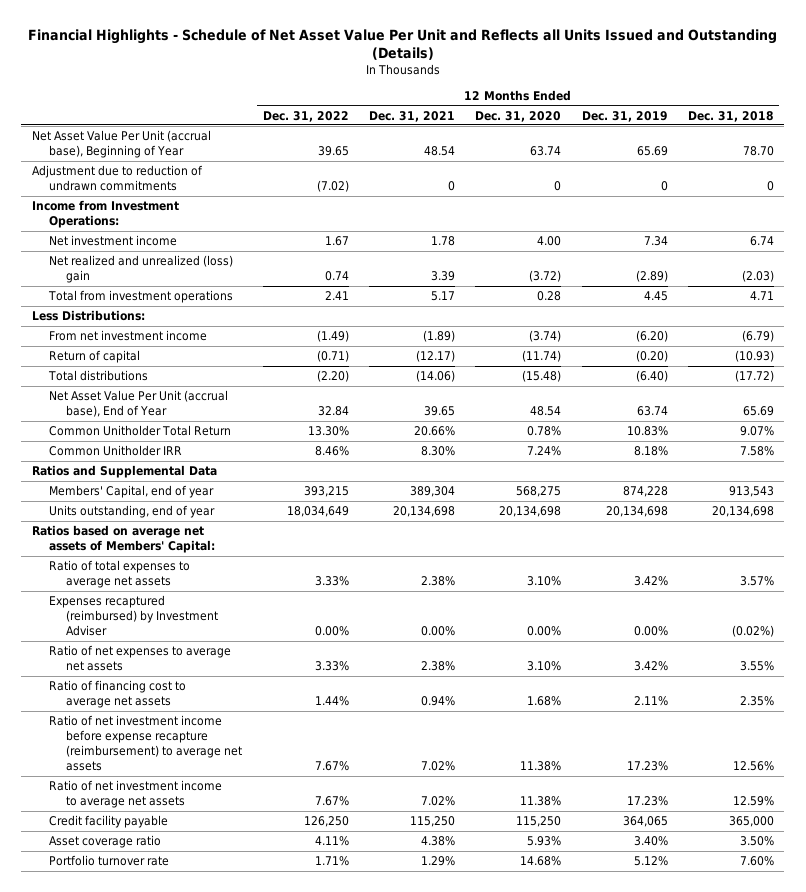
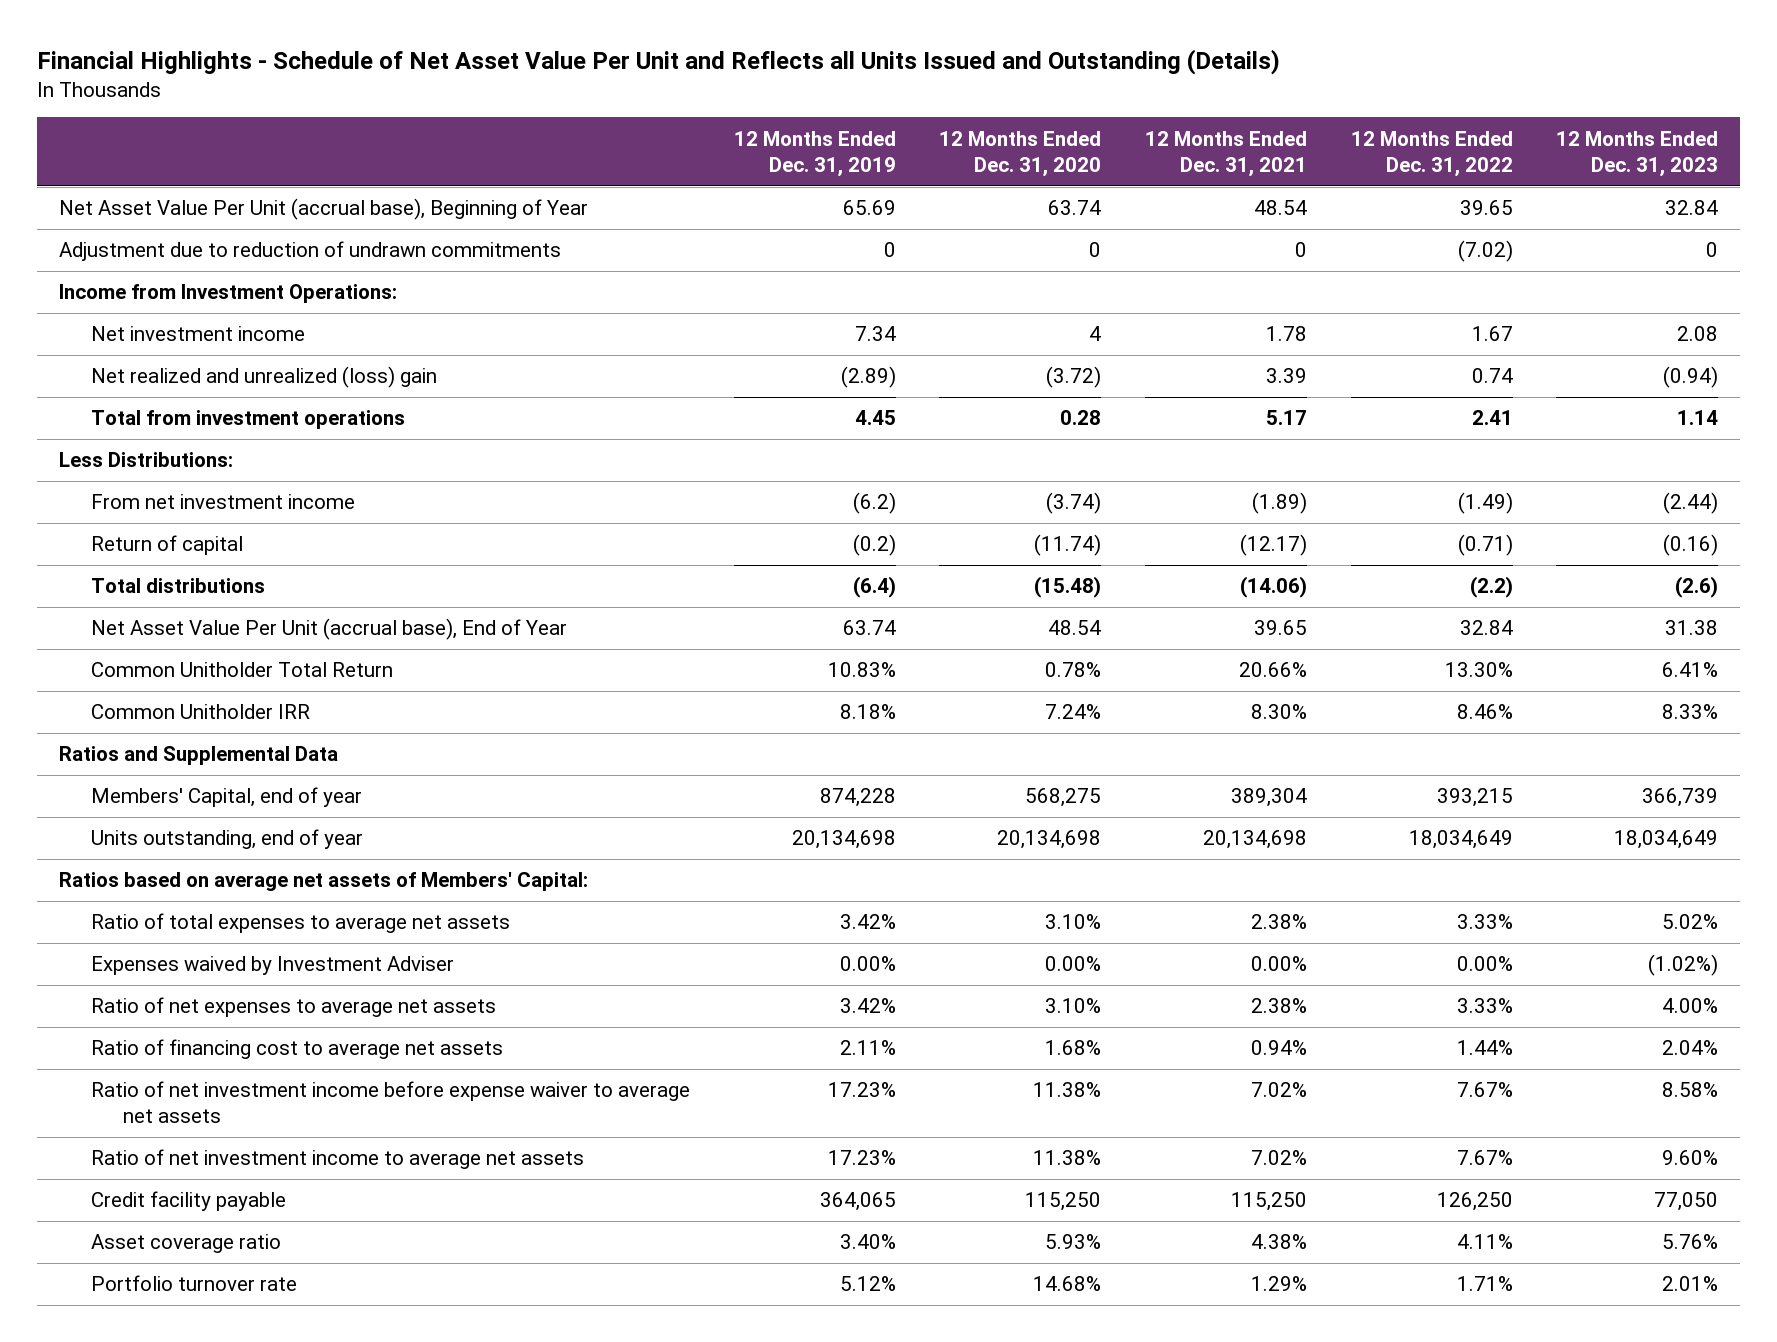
[688,110,775,122] Dec. 31, 2018 -> none
none -> [1556,130,1719,177] 12 Months Ended Dec. 31, 2023
[537,236,562,247] 4.00 -> [1089,326,1102,342] 4
[635,330,668,343] (6.20) -> [852,492,896,515] (6.2)
[635,350,668,363] (0.20) -> [852,534,896,557] (0.2)
[316,370,349,383] (2.20) -> [1469,576,1513,599] (2.2)
[635,370,668,383] (6.40) -> [852,576,896,599] (6.4)
[48,595,219,637] Expenses recaptured (reimbursed) by Investment Adviser -> [90,956,454,976] Expenses waived by Investment Adviser
[48,715,243,772] Ratio of net investment income before expense recapture (reimbursement) to average net assets -> [90,1081,690,1124] Ratio of net investment income before expense waiver to average net assets

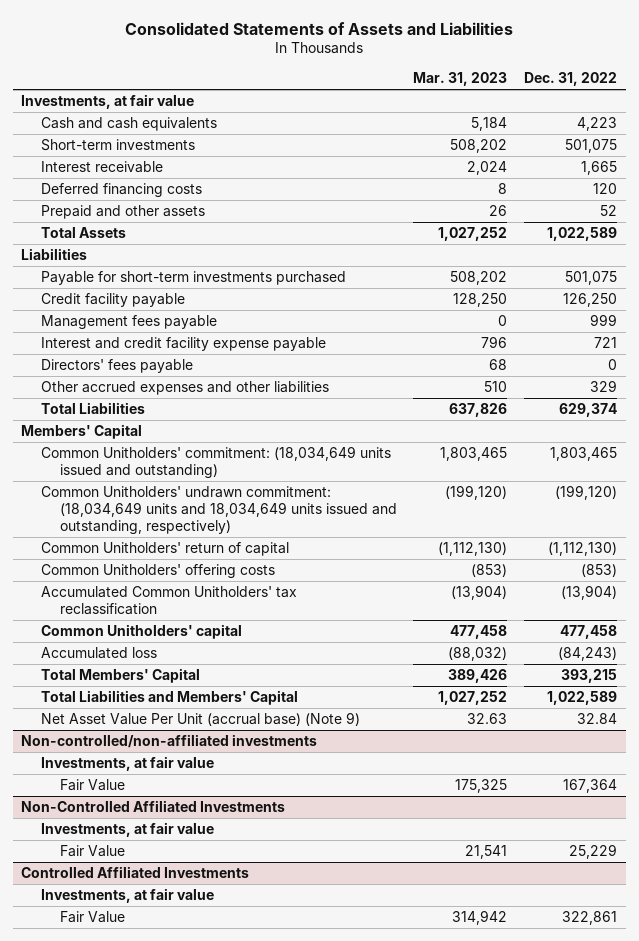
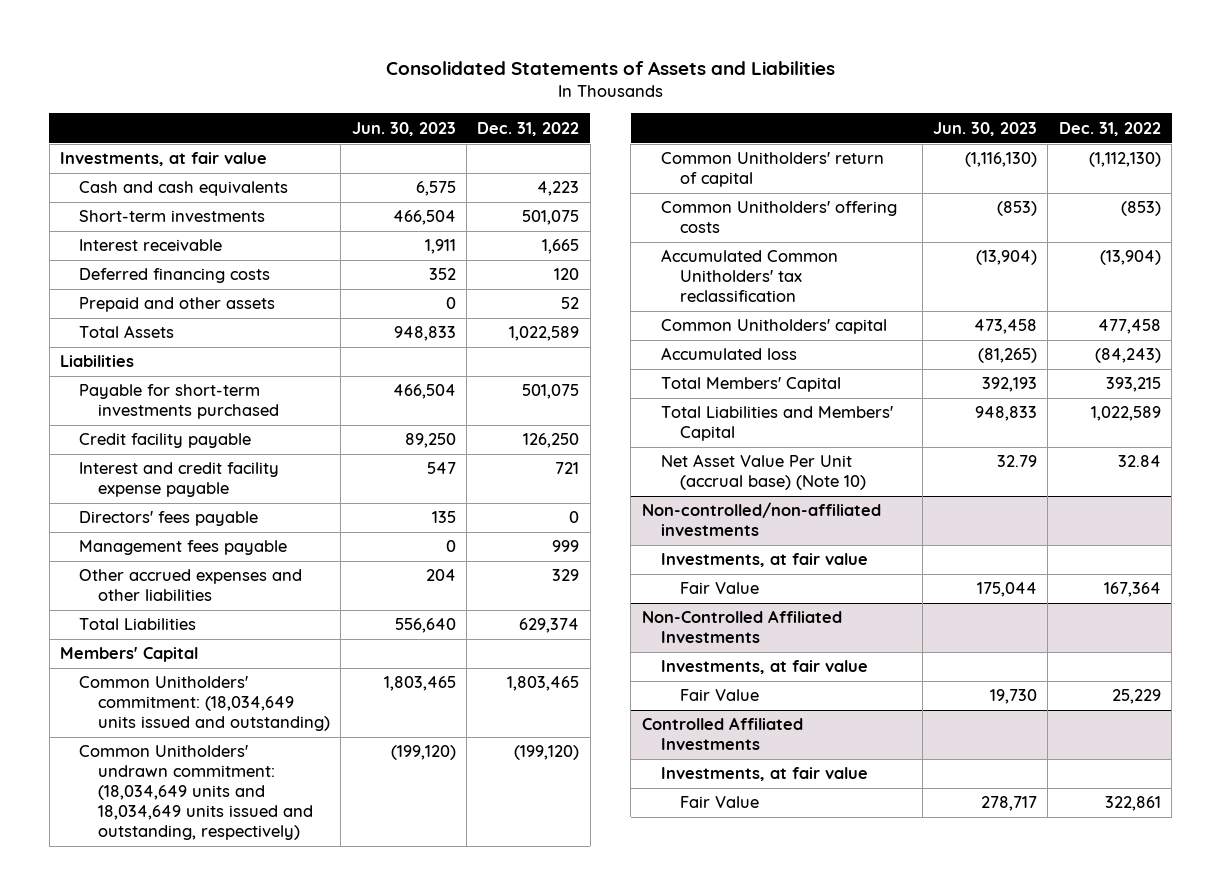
[413,72,508,87] Mar. 31, 2023 -> none
none -> [351,121,456,136] Jun. 30, 2023
[40,315,217,330] Management fees payable -> [79,540,288,556] Management fees payable
[40,712,360,727] Net Asset Value Per Unit (accrual base) (Note 9) -> [660,454,866,491] Net Asset Value Per Unit (accrual base) (Note 10)

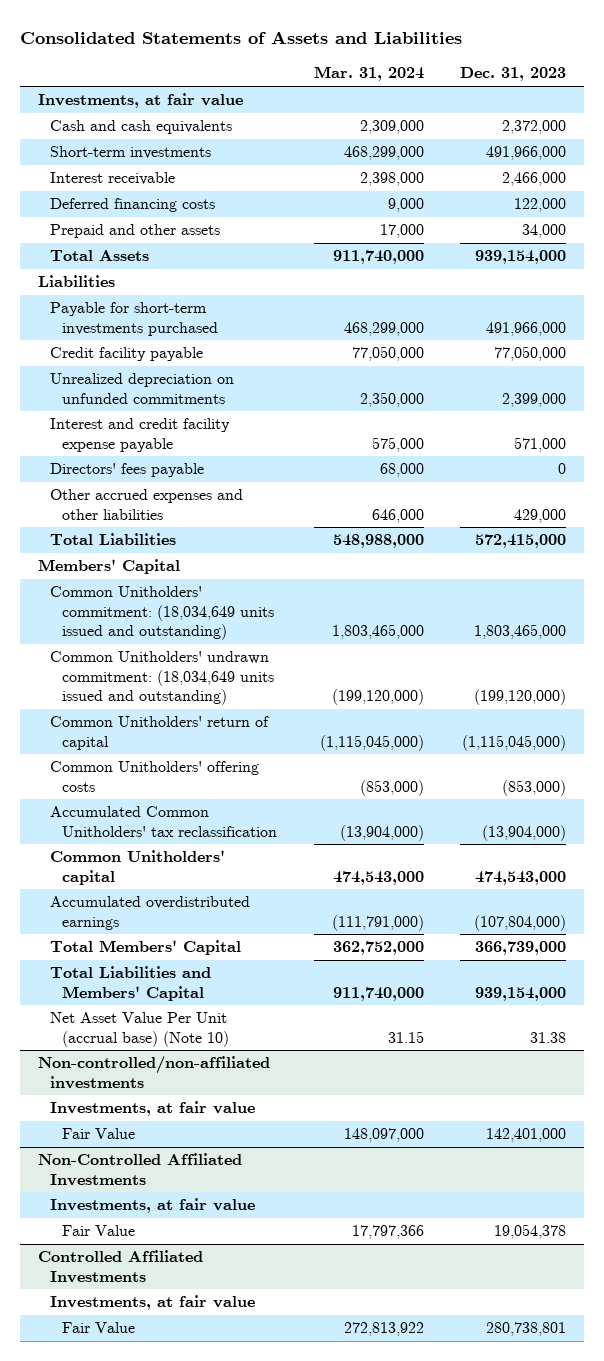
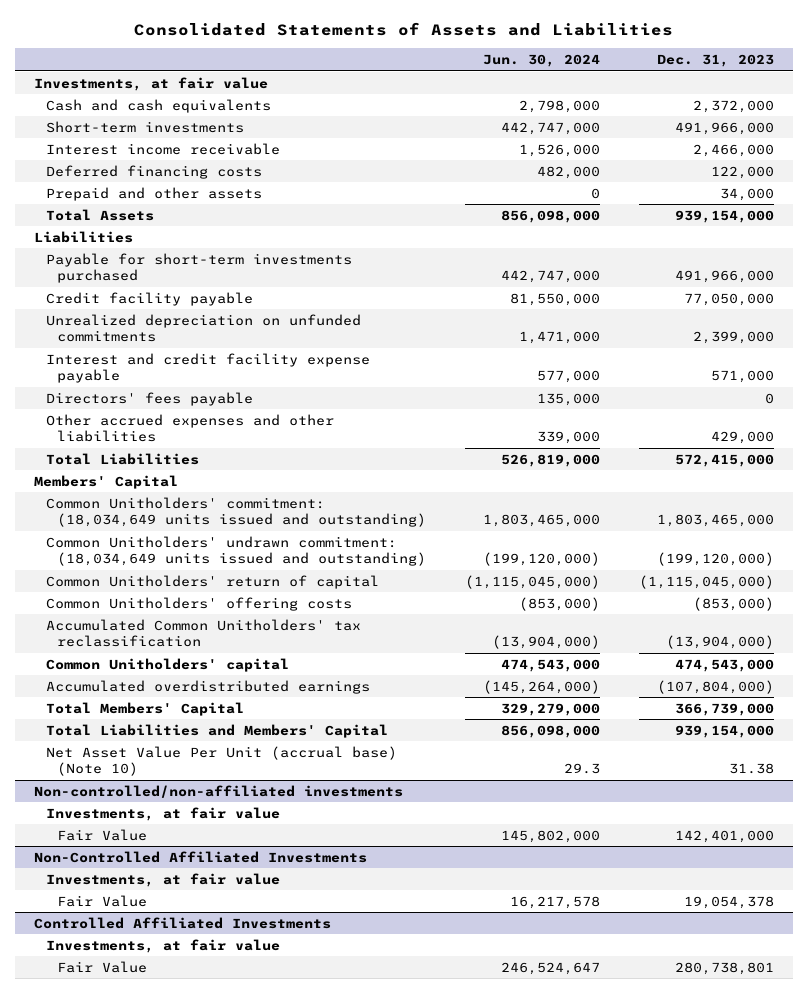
[313,66,424,82] Mar. 31, 2024 -> none
none -> [482,54,600,68] Jun. 30, 2024
[50,172,176,186] Interest receivable -> [45,142,280,155] Interest income receivable

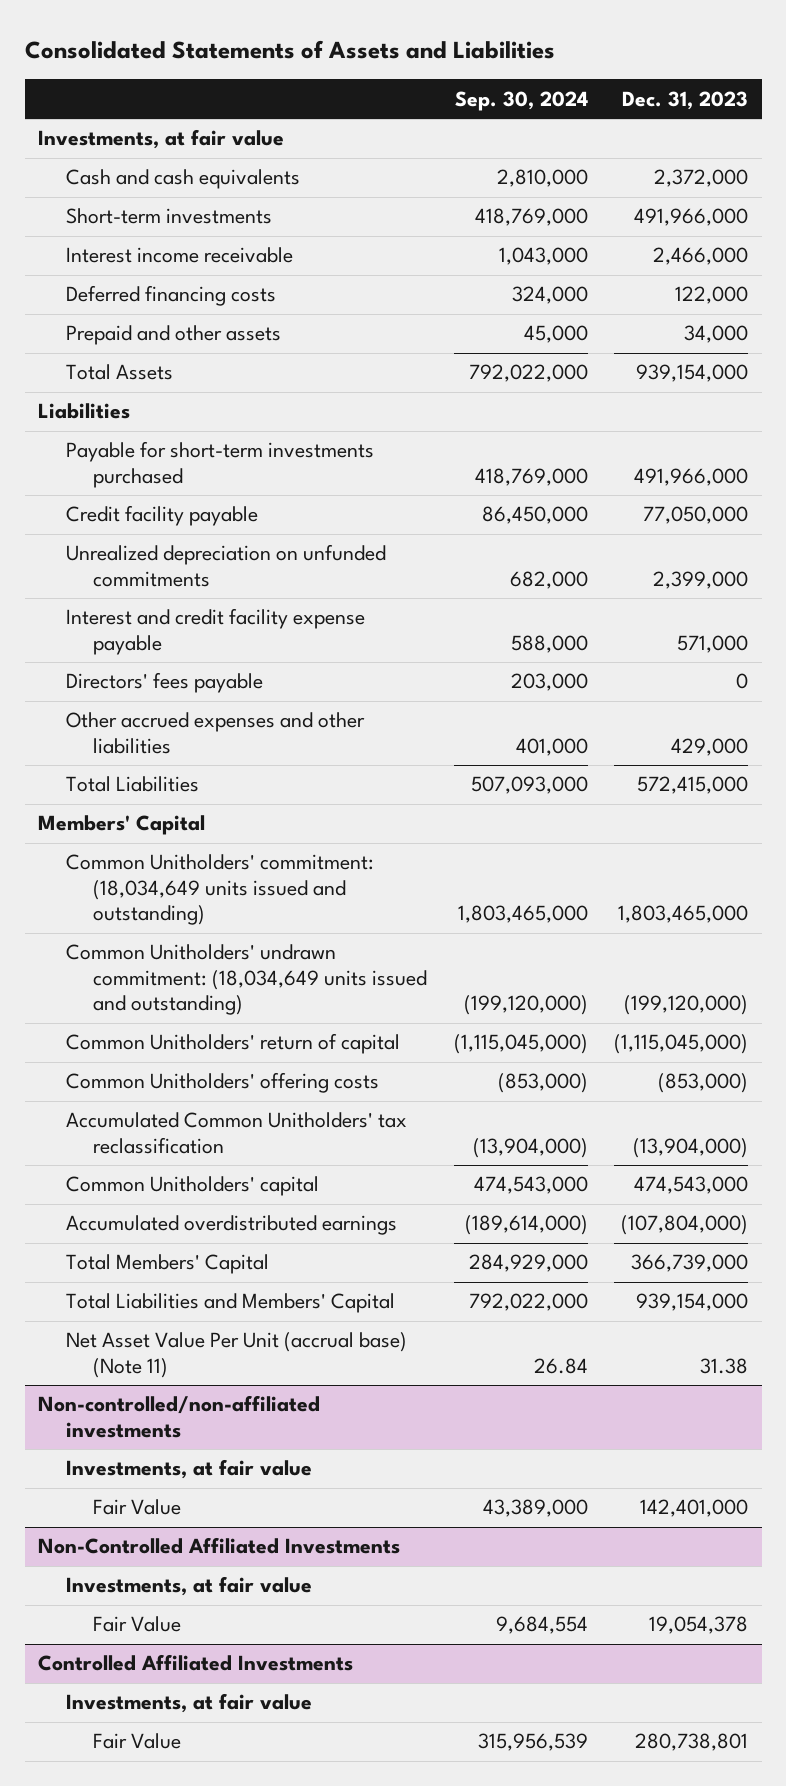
[482,54,600,68] Jun. 30, 2024 -> none
none -> [454,90,588,111] Sep. 30, 2024
[45,745,397,777] Net Asset Value Per Unit (accrual base) (Note 10) -> [65,1332,407,1378] Net Asset Value Per Unit (accrual base) (Note 11)

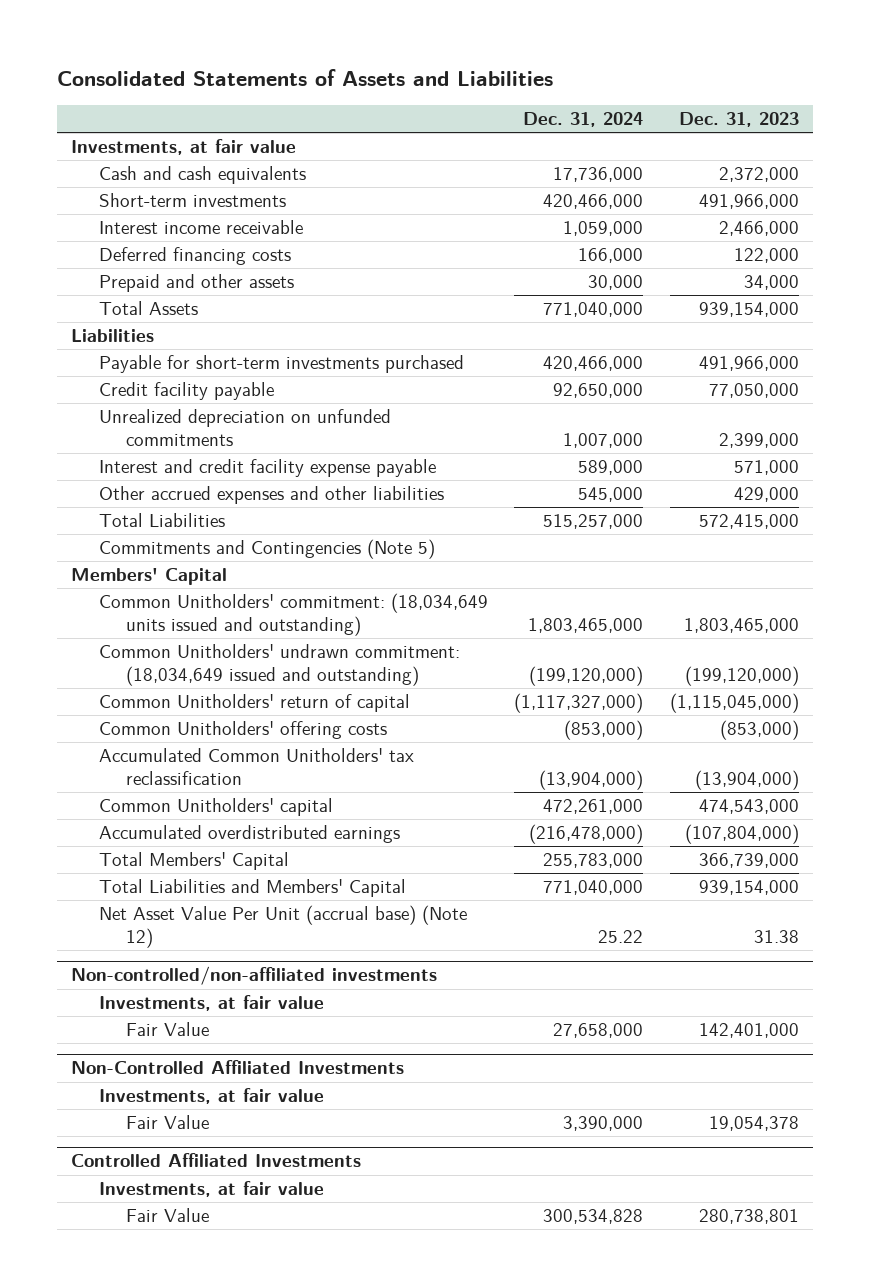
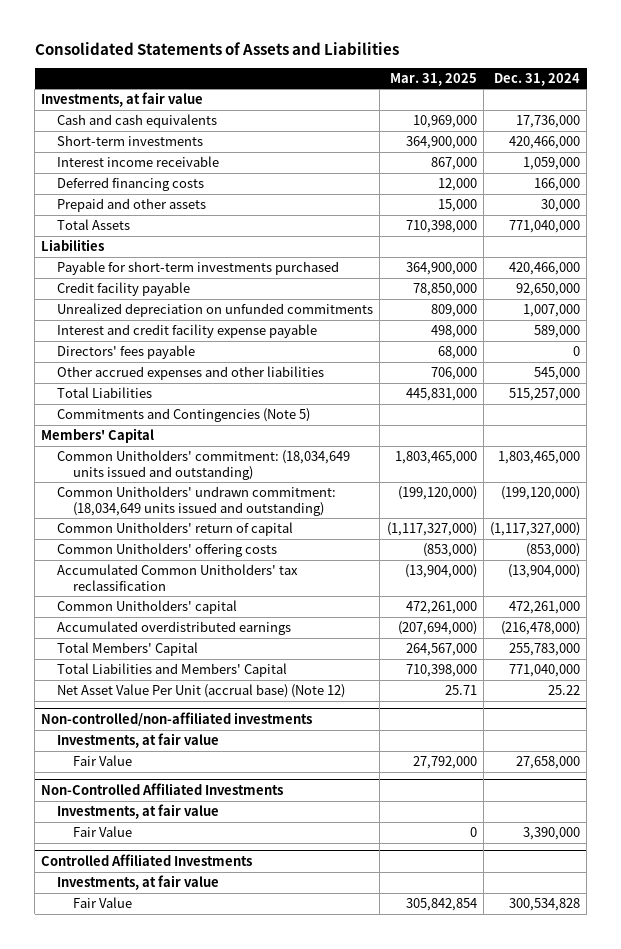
[679,112,800,128] Dec. 31, 2023 -> none
none -> [389,72,477,86] Mar. 31, 2025
none -> [57,345,196,360] Directors' fees payable
[98,644,460,686] Common Unitholders' undrawn commitment: (18,034,649 issued and outstanding) -> [57,486,337,516] Common Unitholders' undrawn commitment: (18,034,649 units issued and outstanding)

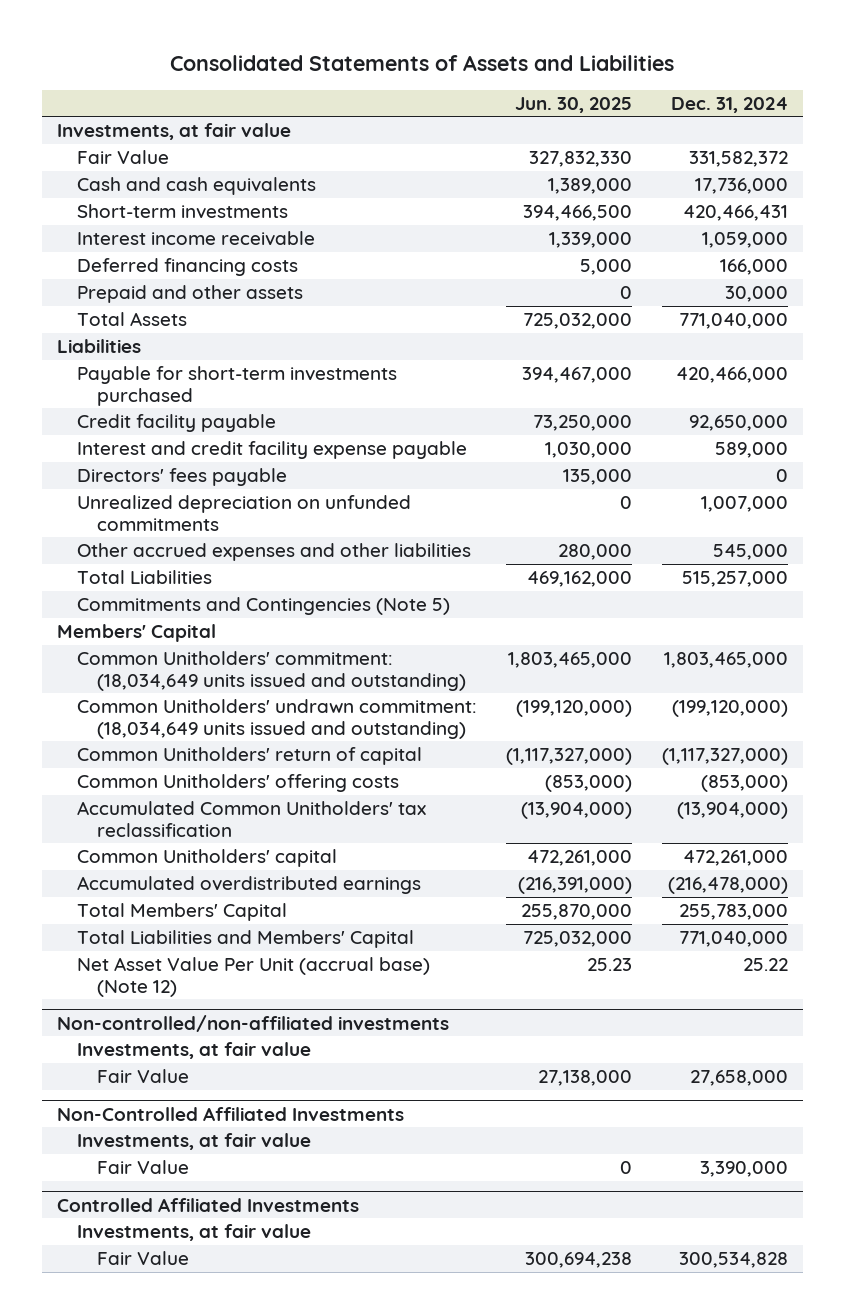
[389,72,477,86] Mar. 31, 2025 -> none
none -> [515,96,633,113] Jun. 30, 2025
none -> [76,149,169,164] Fair Value
[509,136,581,150] 420,466,000 -> [683,204,789,221] 420,466,431
[57,303,374,318] Unrealized depreciation on unfunded commitments -> [76,494,411,531] Unrealized depreciation on unfunded commitments

